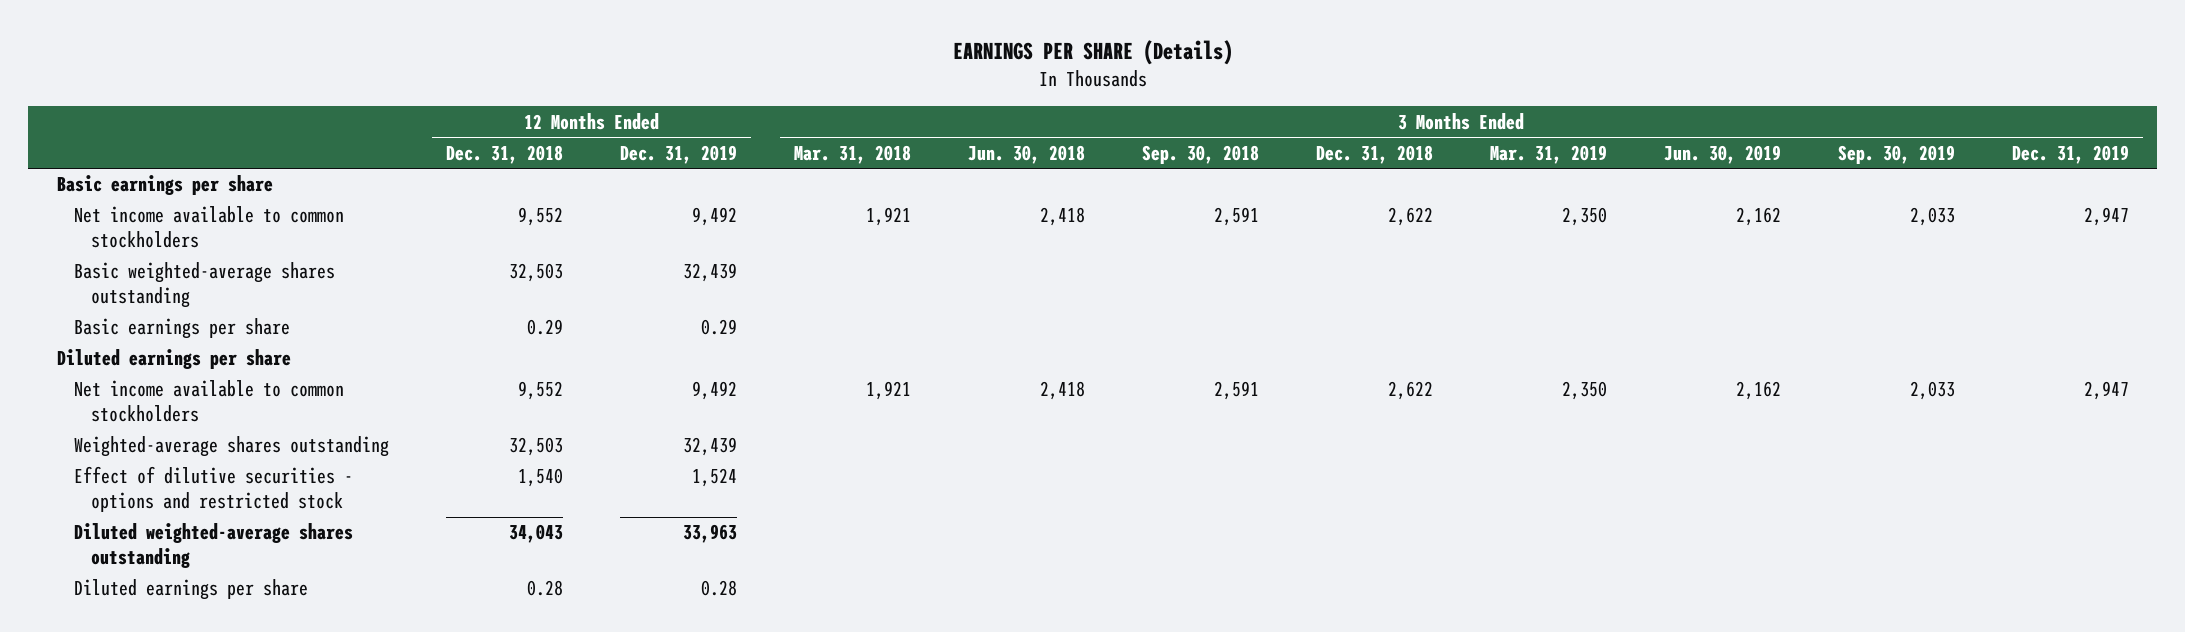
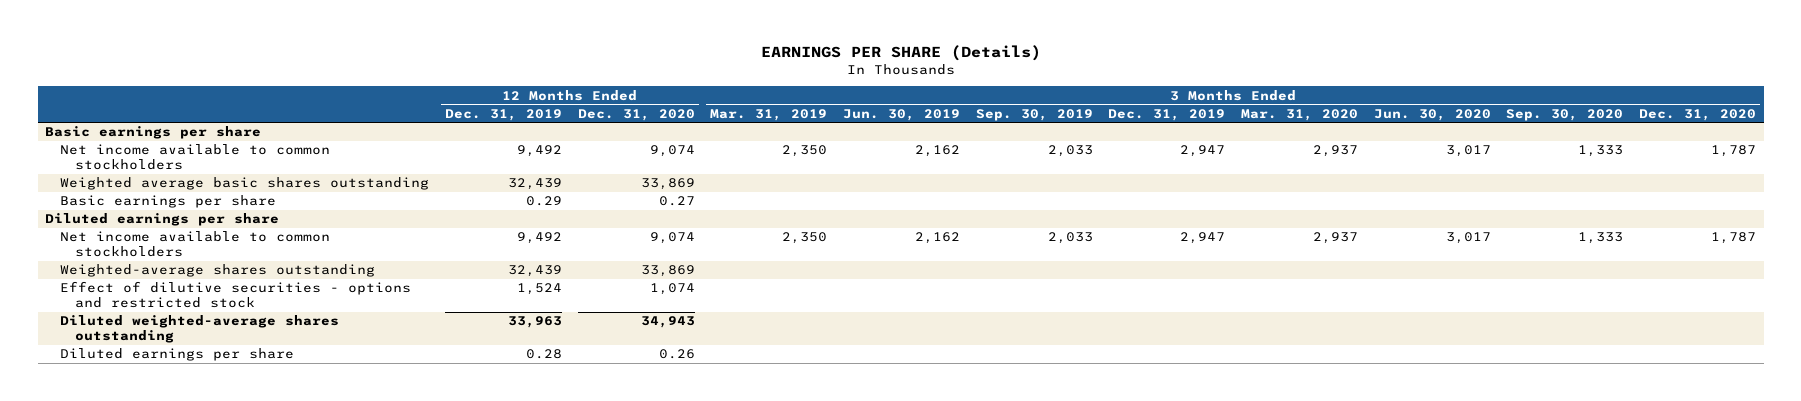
[446,144,564,164] Dec. 31, 2018 -> none
[794,144,912,164] Mar. 31, 2018 -> none
[967,144,1085,164] Jun. 30, 2018 -> none
[1141,144,1259,164] Sep. 30, 2018 -> none
[1315,144,1433,164] Dec. 31, 2018 -> none
none -> [577,108,695,121] Dec. 31, 2020
none -> [1240,108,1358,121] Mar. 31, 2020
none -> [1373,108,1491,121] Jun. 30, 2020
none -> [1506,108,1624,121] Sep. 30, 2020
none -> [1638,108,1756,121] Dec. 31, 2020
[74,262,336,309] Basic weighted-average shares outstanding -> [60,177,430,191] Weighted average basic shares outstanding

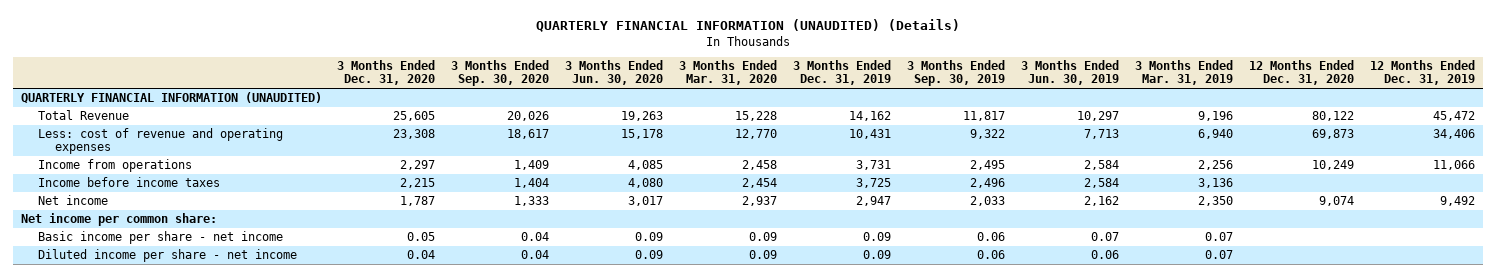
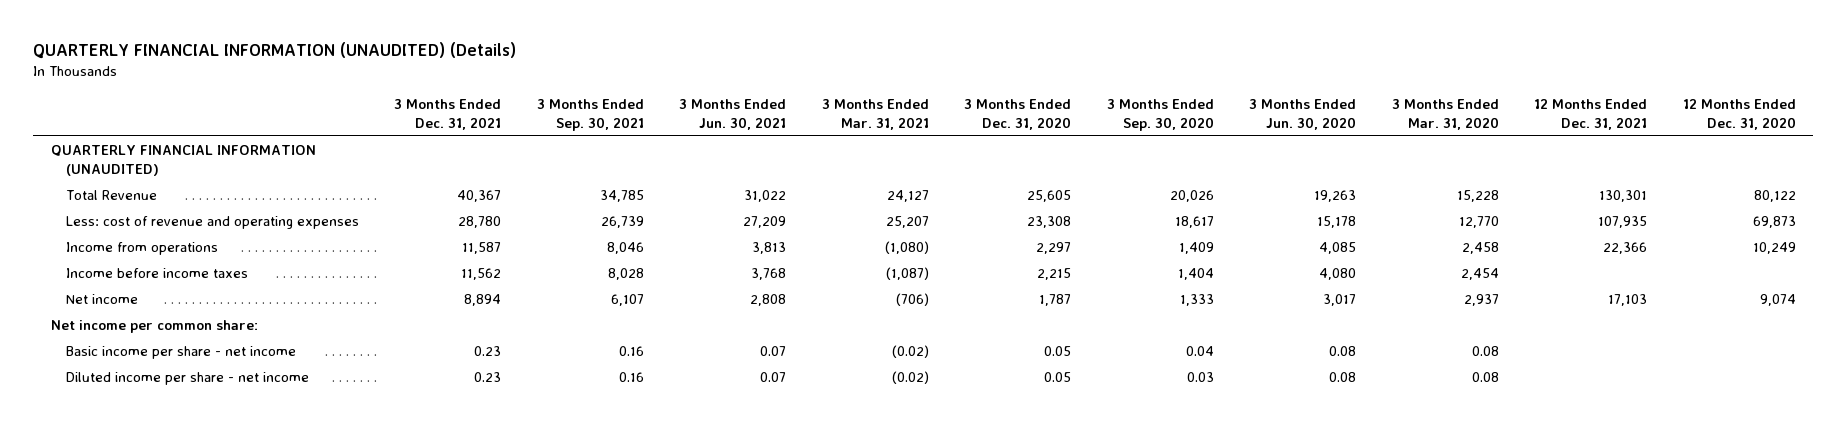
[793,60,892,86] 3 Months Ended Dec. 31, 2019 -> none
[907,60,1006,87] 3 Months Ended Sep. 30, 2019 -> none
[1020,60,1119,86] 3 Months Ended Jun. 30, 2019 -> none
[1134,60,1233,86] 3 Months Ended Mar. 31, 2019 -> none
[1369,60,1475,86] 12 Months Ended Dec. 31, 2019 -> none
none -> [394,98,502,130] 3 Months Ended Dec. 31, 2021
none -> [536,98,644,131] 3 Months Ended Sep. 30, 2021
none -> [679,98,787,130] 3 Months Ended Jun. 30, 2021
none -> [821,98,929,130] 3 Months Ended Mar. 31, 2021
none -> [1534,98,1648,130] 12 Months Ended Dec. 31, 2021
[635,232,664,242] 0.09 -> [1329,346,1357,357] 0.08
[749,232,778,242] 0.09 -> [1471,346,1499,357] 0.08
[407,250,436,260] 0.04 -> [1044,372,1072,383] 0.05
[521,250,550,260] 0.04 -> [1186,372,1214,383] 0.03
[635,250,664,260] 0.09 -> [1329,372,1357,383] 0.08
[749,250,778,260] 0.09 -> [1471,372,1499,383] 0.08

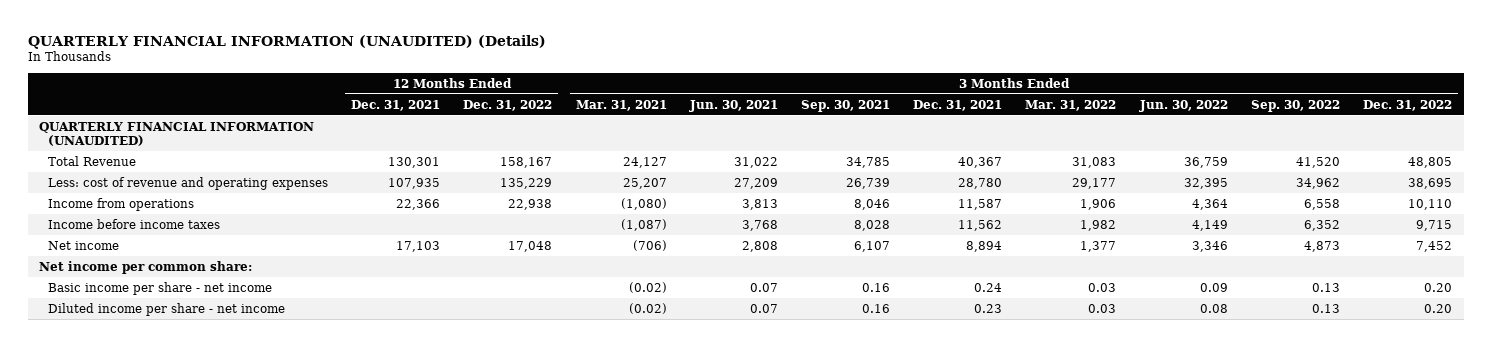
[964,98,1072,130] 3 Months Ended Dec. 31, 2020 -> none
[1106,98,1214,131] 3 Months Ended Sep. 30, 2020 -> none
[1249,98,1357,130] 3 Months Ended Jun. 30, 2020 -> none
[1391,98,1499,130] 3 Months Ended Mar. 31, 2020 -> none
[1682,98,1796,130] 12 Months Ended Dec. 31, 2020 -> none
none -> [463,99,553,111] Dec. 31, 2022
none -> [1025,99,1117,111] Mar. 31, 2022
none -> [1138,99,1228,112] Jun. 30, 2022
none -> [1250,99,1340,112] Sep. 30, 2022
none -> [1363,99,1453,111] Dec. 31, 2022
[474,346,502,357] 0.23 -> [974,282,1003,292] 0.24

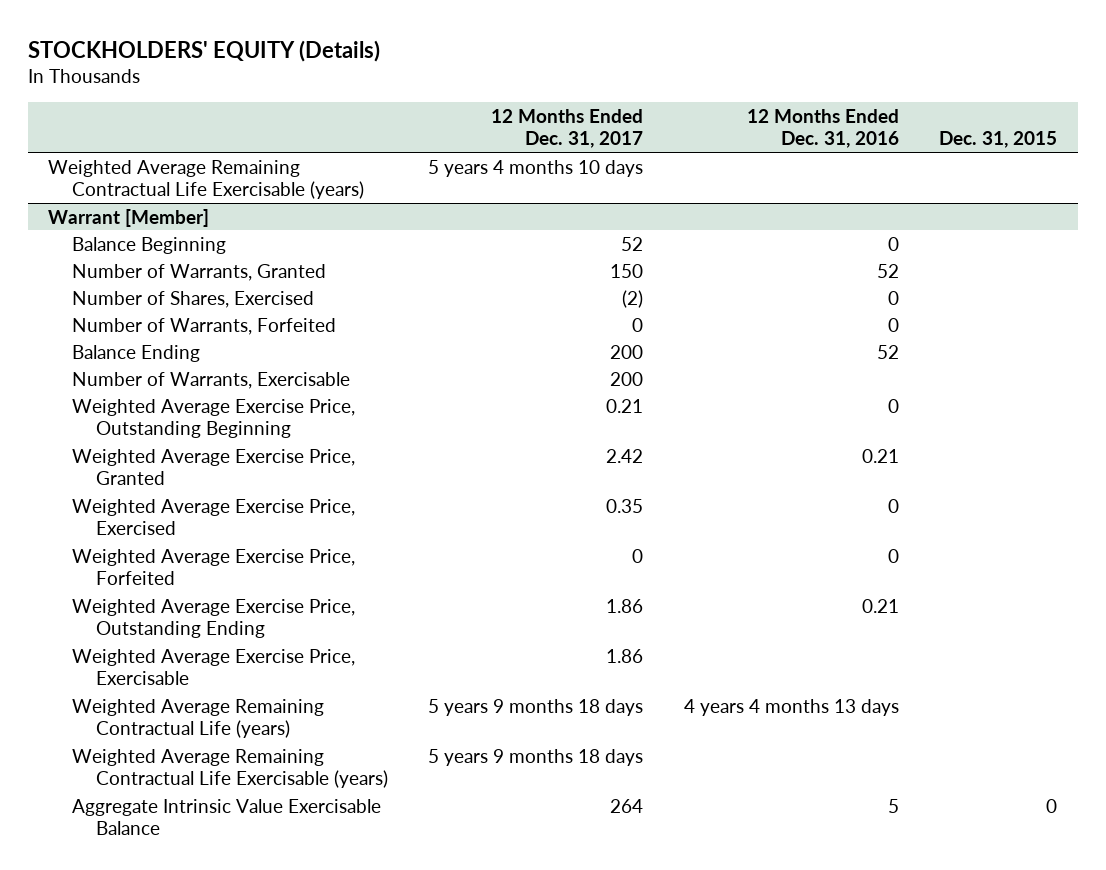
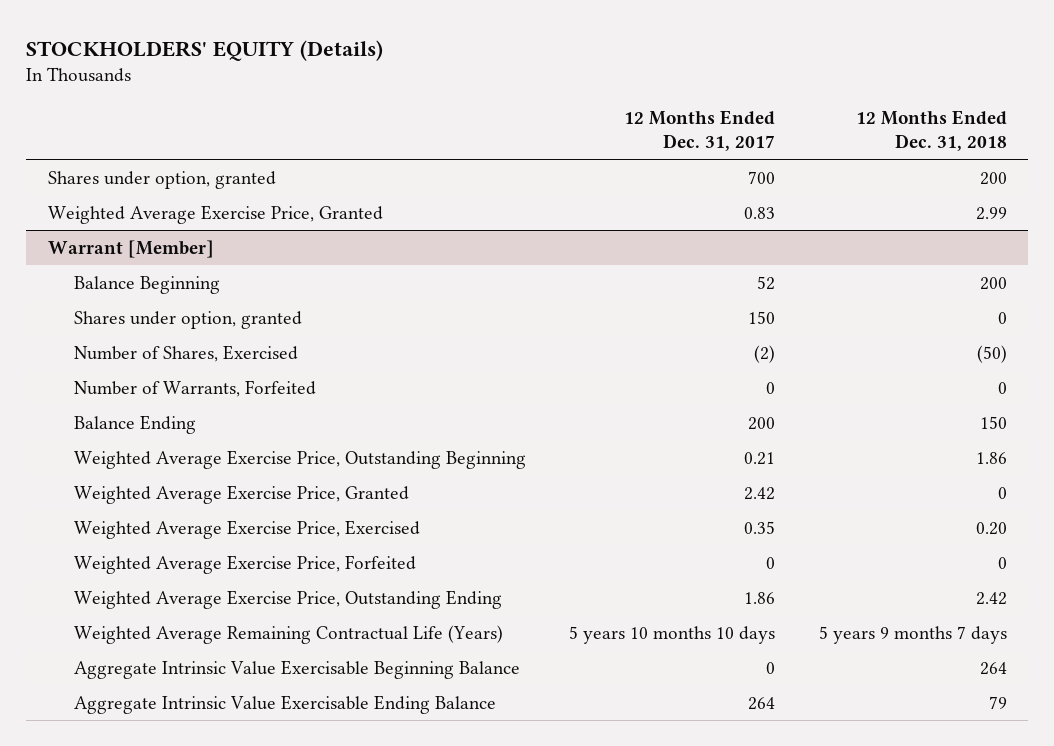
[746,108,899,149] 12 Months Ended Dec. 31, 2016 -> none
[939,131,1058,149] Dec. 31, 2015 -> none
none -> [855,109,1007,151] 12 Months Ended Dec. 31, 2018
[48,159,365,200] Weighted Average Remaining Contractual Life Exercisable (years) -> none
none -> [47,170,276,189] Shares under option, granted
none -> [47,204,383,224] Weighted Average Exercise Price, Granted
[72,263,327,281] Number of Warrants, Granted -> [74,310,303,329] Shares under option, granted
[72,371,351,389] Number of Warrants, Exercisable -> none
[72,648,356,686] Weighted Average Exercise Price, Exercisable -> none
[72,748,388,789] Weighted Average Remaining Contractual Life Exercisable (years) -> none
[72,698,325,739] Weighted Average Remaining Contractual Life (years) -> [74,624,504,644] Weighted Average Remaining Contractual Life (Years)
[428,698,644,716] 5 years 9 months 18 days -> [569,625,776,644] 5 years 10 months 10 days
[72,798,382,836] Aggregate Intrinsic Value Exercisable Balance -> [74,659,521,679] Aggregate Intrinsic Value Exercisable Beginning Balance
[610,798,644,813] 264 -> [766,661,776,674] 0
none -> [74,694,497,714] Aggregate Intrinsic Value Exercisable Ending Balance

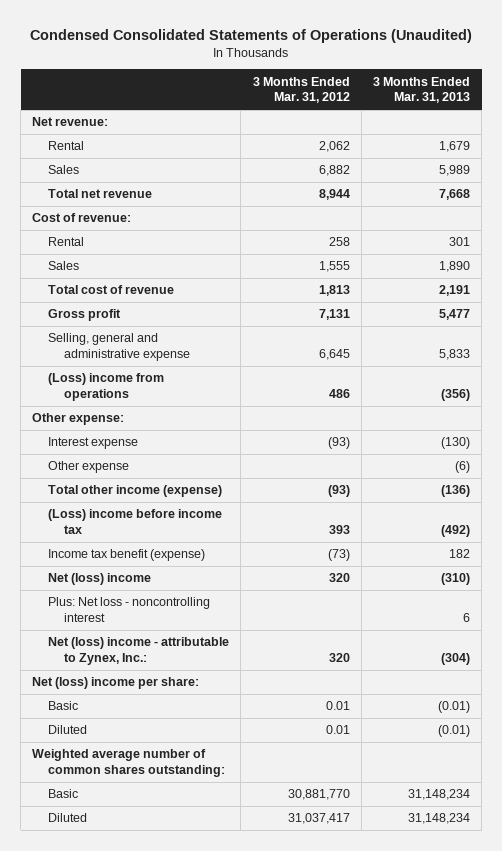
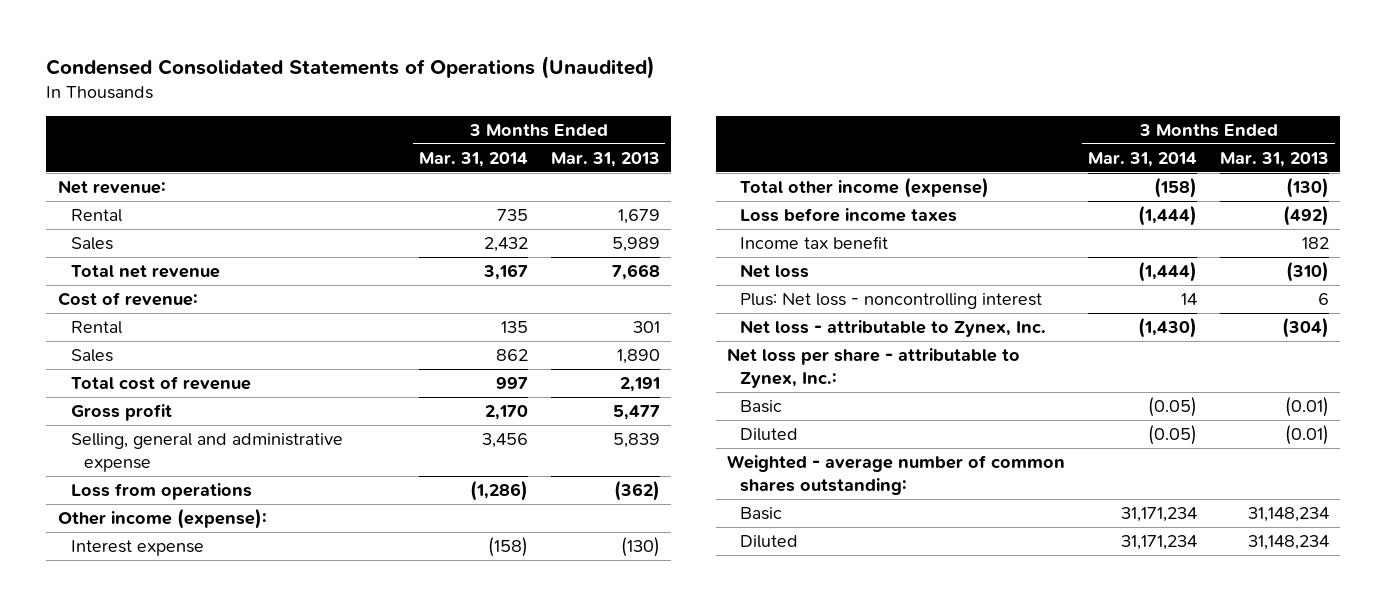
[252,76,350,104] 3 Months Ended Mar. 31, 2012 -> none
none -> [418,151,528,167] Mar. 31, 2014
[439,348,471,360] 5,833 -> [612,432,660,448] 5,839
[48,373,165,401] (Loss) income from operations -> [70,482,252,500] Loss from operations
[441,388,471,401] (356) -> [613,479,660,501] (362)
[32,413,125,426] Other expense: -> [57,507,267,529] Other income (expense):
[48,461,130,474] Other expense -> none
[441,485,471,498] (136) -> [1285,176,1329,198] (130)
[48,509,223,534] (Loss) income before income tax -> [740,207,958,222] Loss before income taxes
[48,549,206,562] Income tax benefit (expense) -> [740,235,889,249] Income tax benefit
[48,573,152,586] Net (loss) income -> [740,263,810,278] Net loss
[48,637,230,665] Net (loss) income - attributable to Zynex, Inc.: -> [740,319,1047,337] Net loss - attributable to Zynex, Inc.
[32,677,200,690] Net (loss) income per share: -> [727,347,1021,388] Net loss per share - attributable to Zynex, Inc.:
[32,749,226,777] Weighted average number of common shares outstanding: -> [727,454,1066,495] Weighted - average number of common shares outstanding:

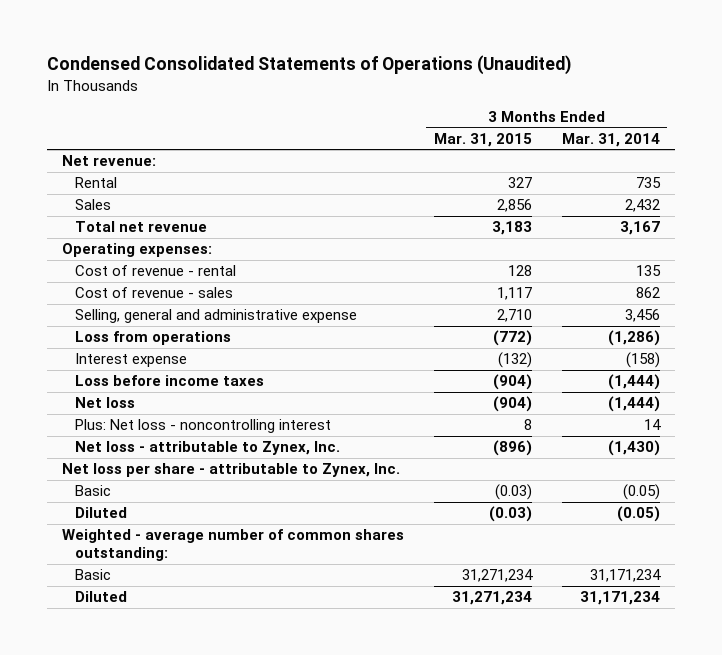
[550,151,660,167] Mar. 31, 2013 -> none
none -> [433,132,532,147] Mar. 31, 2015
[57,291,198,306] Cost of revenue: -> none
[70,375,251,390] Total cost of revenue -> none
[70,403,172,421] Gross profit -> none
none -> [61,243,212,258] Operating expenses:
[70,320,122,334] Rental -> [74,265,236,277] Cost of revenue - rental
[70,348,113,362] Sales -> [74,287,233,299] Cost of revenue - sales
[57,507,267,529] Other income (expense): -> none
[740,176,990,198] Total other income (expense) -> none
[740,235,889,249] Income tax benefit -> none
[727,347,1021,388] Net loss per share - attributable to Zynex, Inc.: -> [61,463,400,478] Net loss per share - attributable to Zynex, Inc.

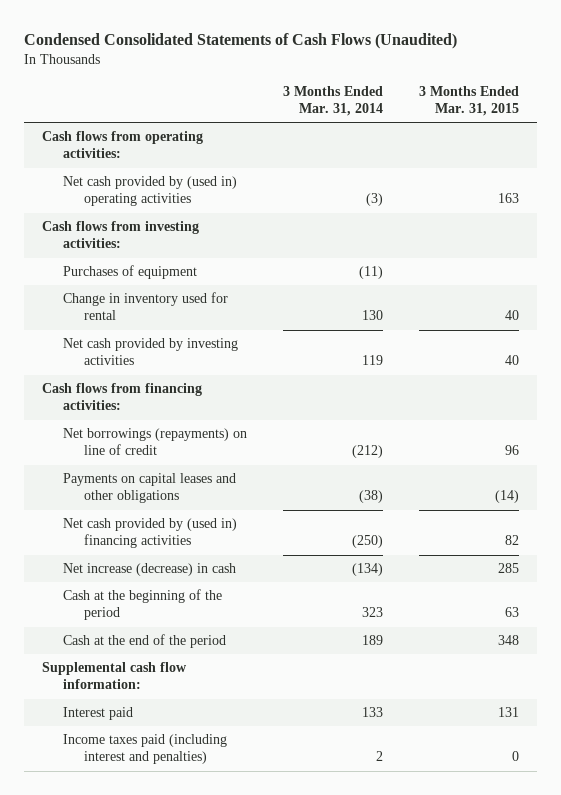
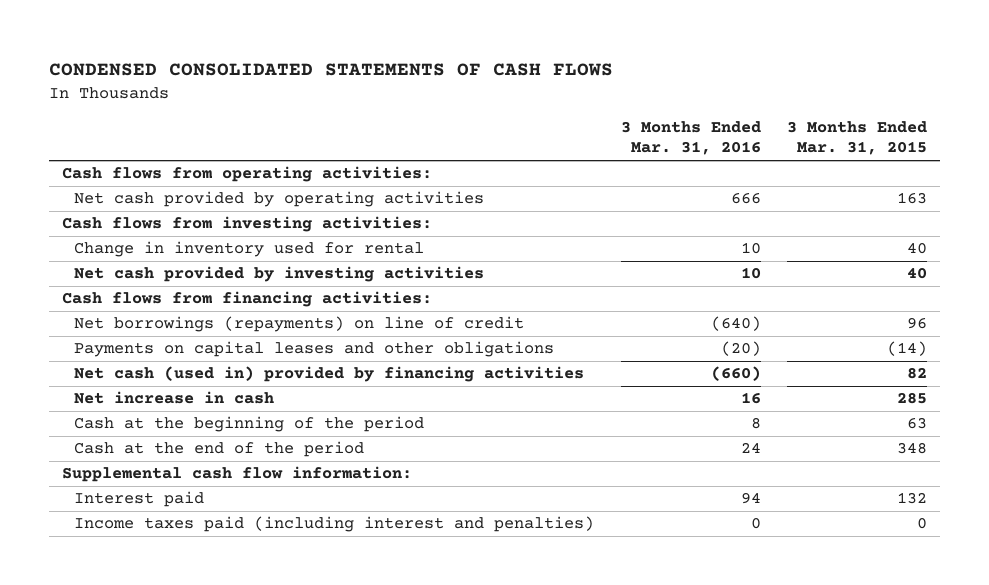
[23,33,457,50] Condensed Consolidated Statements of Cash Flows (Unaudited) -> [48,62,613,76] CONDENSED CONSOLIDATED STATEMENTS OF CASH FLOWS
[282,85,383,117] 3 Months Ended Mar. 31, 2014 -> none
none -> [620,120,761,156] 3 Months Ended Mar. 31, 2016
[62,176,237,207] Net cash provided by (used in) operating activities -> [74,191,485,208] Net cash provided by operating activities
[62,265,197,280] Purchases of equipment -> none
[62,518,237,549] Net cash provided by (used in) financing activities -> [74,366,585,383] Net cash (used in) provided by financing activities
[62,563,236,577] Net increase (decrease) in cash -> [74,391,275,405] Net increase in cash
[497,707,519,718] 131 -> [896,492,927,505] 132

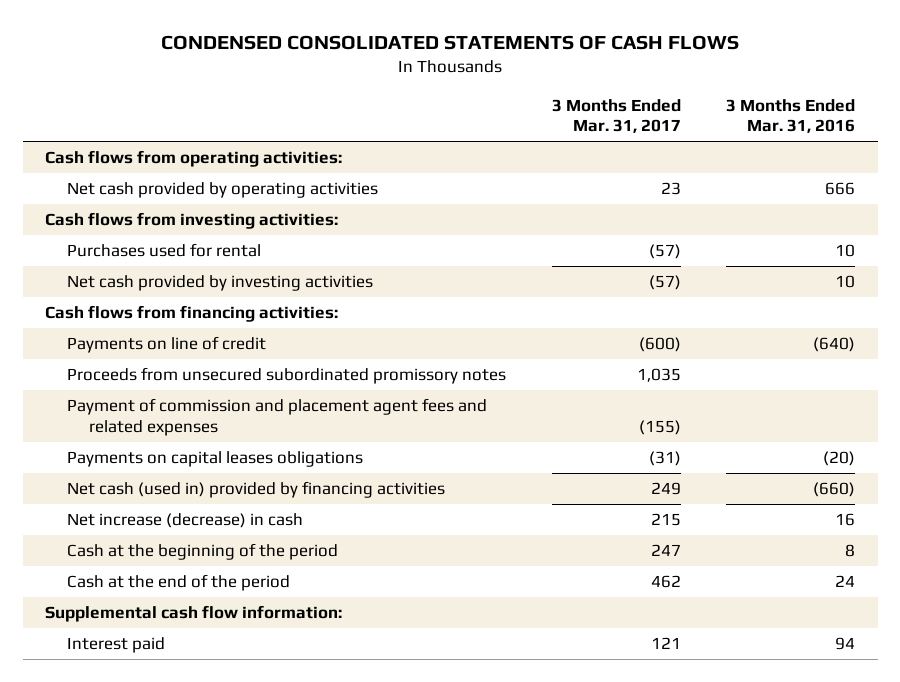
[786,120,927,156] 3 Months Ended Mar. 31, 2015 -> none
none -> [551,98,681,134] 3 Months Ended Mar. 31, 2017
[74,241,425,258] Change in inventory used for rental -> [67,243,262,258] Purchases used for rental
[74,316,525,333] Net borrowings (repayments) on line of credit -> [67,336,267,354] Payments on line of credit
none -> [67,367,507,385] Proceeds from unsecured subordinated promissory notes
none -> [67,398,488,436] Payment of commission and placement agent fees and related expenses
[74,341,555,358] Payments on capital leases and other obligations -> [67,451,364,468] Payments on capital leases obligations
[74,391,275,405] Net increase in cash -> [67,513,304,529] Net increase (decrease) in cash
[74,516,595,533] Income taxes paid (including interest and penalties) -> none

